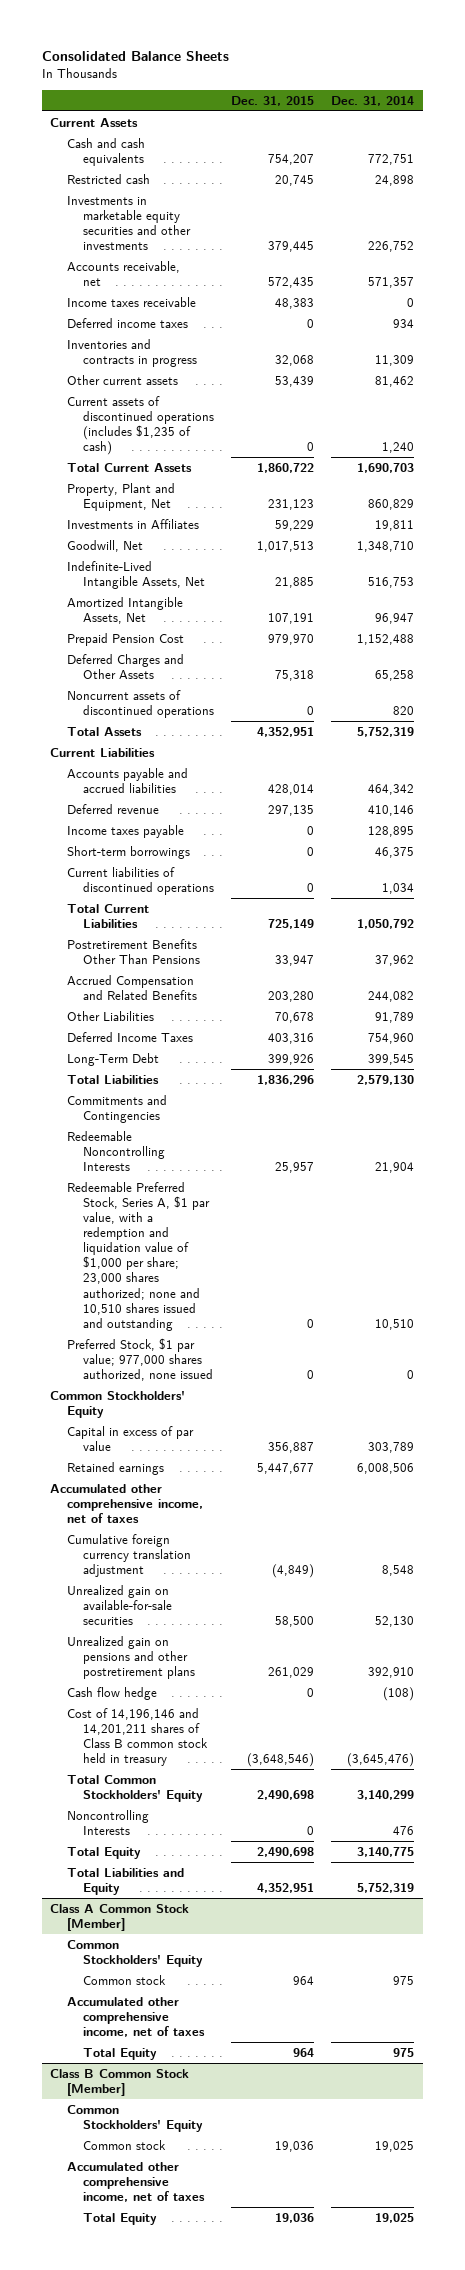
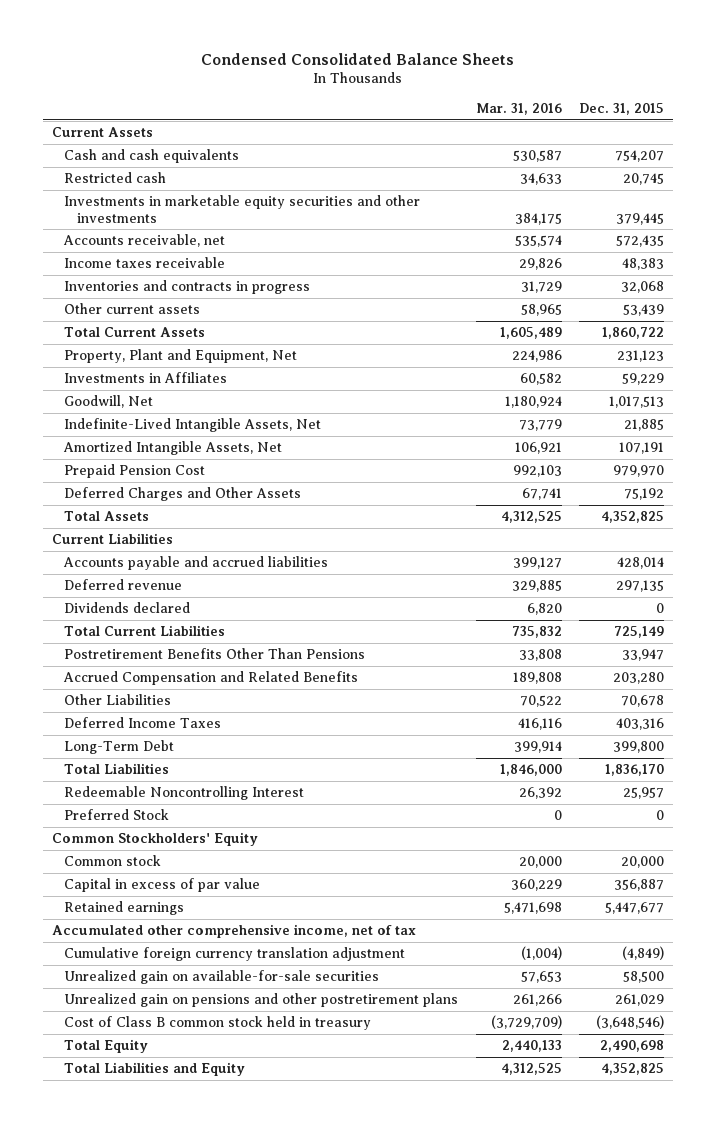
[41,50,229,61] Consolidated Balance Sheets -> [200,52,514,65] Condensed Consolidated Balance Sheets
[331,95,415,106] Dec. 31, 2014 -> none
none -> [475,103,562,116] Mar. 31, 2016
[66,317,188,328] Deferred income taxes -> none
[66,395,214,456] Current assets of discontinued operations (includes $1,235 of cash) -> none
[66,689,214,718] Noncurrent assets of discontinued operations -> none
[275,669,315,681] 75,318 -> [623,488,664,501] 75,192
[257,726,315,737] 4,352,951 -> [600,511,664,524] 4,352,825
[66,824,184,838] Income taxes payable -> none
[66,845,190,859] Short-term borrowings -> none
[66,866,214,895] Current liabilities of discontinued operations -> none
none -> [64,602,191,614] Dividends declared
[66,1094,167,1123] Commitments and Contingencies -> none
[66,1181,210,1331] Redeemable Preferred Stock, Series A, $1 par value, with a redemption and liquidation value of $1,000 per share; 23,000 shares authorized; none and 10,510 shares issued and outstanding -> none
[268,1053,315,1065] 399,926 -> [612,741,664,754] 399,800
[257,1074,315,1085] 1,836,296 -> [604,764,664,777] 1,836,170
[66,1130,165,1171] Redeemable Noncontrolling Interests -> [64,786,305,801] Redeemable Noncontrolling Interest
[66,1337,213,1381] Preferred Stock, $1 par value; 977,000 shares authorized, none issued -> [64,809,170,821] Preferred Stock
none -> [64,855,162,867] Common stock
[50,1483,203,1523] Accumulated other comprehensive income, net of taxes -> [51,924,416,939] Accumulated other comprehensive income, net of tax
[66,1686,157,1700] Cash flow hedge -> none
[66,1774,203,1802] Total Common Stockholders' Equity -> none
[66,1809,149,1835] Noncontrolling Interests -> none
[66,1707,208,1767] Cost of 14,196,146 and 14,201,211 shares of Class B common stock held in treasury -> [64,1016,372,1031] Cost of Class B common stock held in treasury
[50,1903,190,1931] Class A Common Stock [Member] -> none
[66,1939,203,1967] Common Stockholders' Equity -> none
[82,1974,166,1985] Common stock -> none
[66,1996,205,2037] Accumulated other comprehensive income, net of taxes -> none
[82,2047,157,2060] Total Equity -> none
[50,2068,190,2096] Class B Common Stock [Member] -> none
[66,2104,203,2132] Common Stockholders' Equity -> none
[82,2139,166,2150] Common stock -> none
[66,2161,205,2202] Accumulated other comprehensive income, net of taxes -> none
[82,2212,157,2225] Total Equity -> none
[257,1882,315,1893] 4,352,951 -> [600,1063,664,1076] 4,352,825

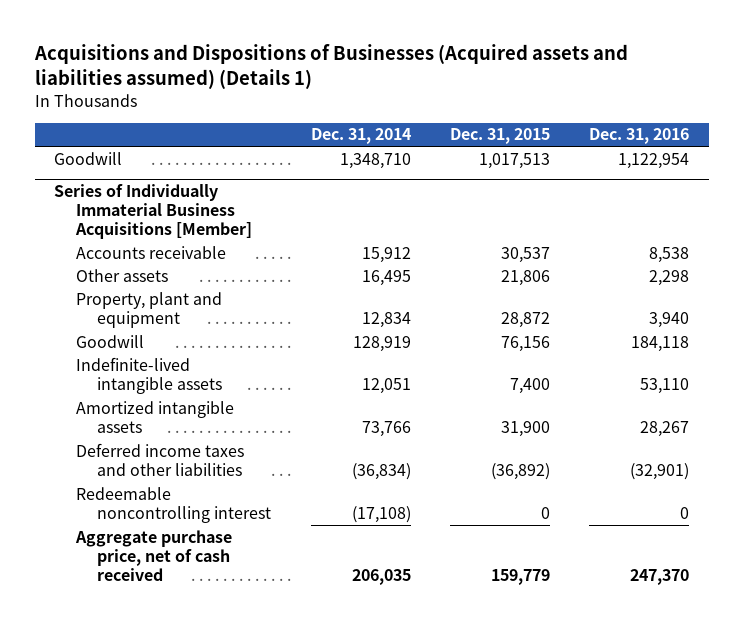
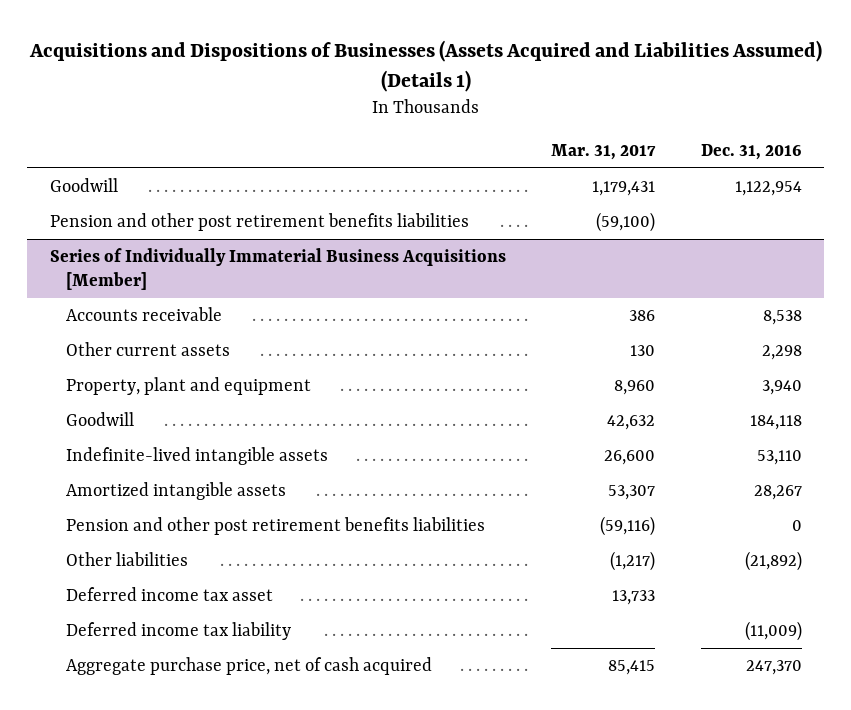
[33,43,628,89] Acquisitions and Dispositions of Businesses (Acquired assets and liabilities assumed) (Details 1) -> [28,40,822,93] Acquisitions and Dispositions of Businesses (Assets Acquired and Liabilities Assumed) (Details 1)
[310,128,411,145] Dec. 31, 2014 -> none
[449,128,550,145] Dec. 31, 2015 -> none
none -> [551,143,657,160] Mar. 31, 2017
none -> [49,213,469,232] Pension and other post retirement benefits liabilities
[75,268,168,282] Other assets -> [65,342,230,357] Other current assets
[75,486,272,523] Redeemable noncontrolling interest -> none
none -> [65,517,485,536] Pension and other post retirement benefits liabilities
[75,442,244,476] Deferred income taxes and other liabilities -> [65,552,188,567] Other liabilities
[630,462,690,480] (32,901) -> [744,551,802,572] (21,892)
none -> [65,587,273,602] Deferred income tax asset
none -> [65,622,291,641] Deferred income tax liability
[74,529,232,581] Aggregate purchase price, net of cash received -> [65,657,432,676] Aggregate purchase price, net of cash acquired

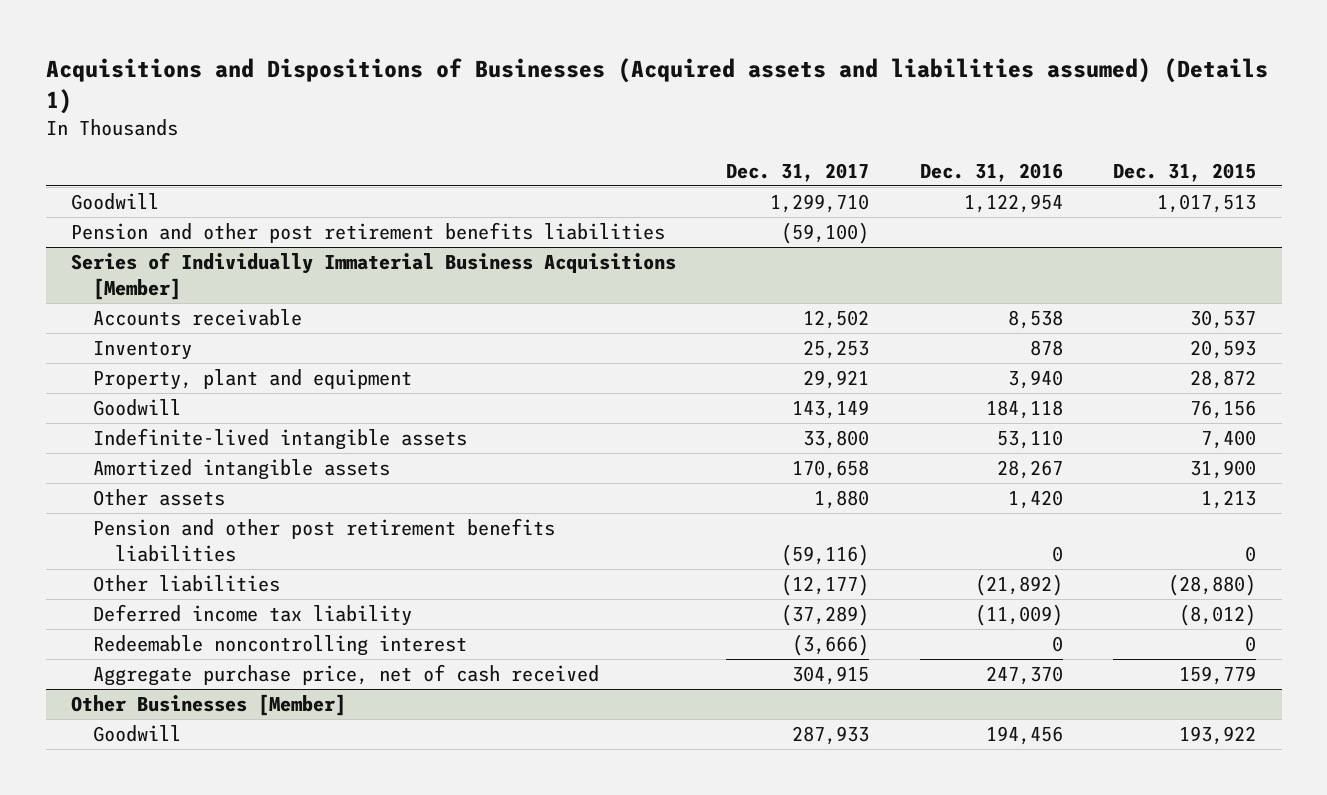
[28,40,822,93] Acquisitions and Dispositions of Businesses (Assets Acquired and Liabilities Assumed) (Details 1) -> [45,57,1268,115] Acquisitions and Dispositions of Businesses (Acquired assets and liabilities assumed) (Details 1)
[551,143,657,160] Mar. 31, 2017 -> none
none -> [726,162,870,182] Dec. 31, 2017
none -> [1113,162,1257,182] Dec. 31, 2015
[65,342,230,357] Other current assets -> none
none -> [93,341,193,361] Inventory
none -> [93,489,226,507] Other assets
[65,587,273,602] Deferred income tax asset -> none
none -> [93,635,468,657] Redeemable noncontrolling interest
[65,657,432,676] Aggregate purchase price, net of cash acquired -> [93,664,600,687] Aggregate purchase price, net of cash received
none -> [70,694,346,717] Other Businesses [Member]
none -> [93,725,182,743] Goodwill

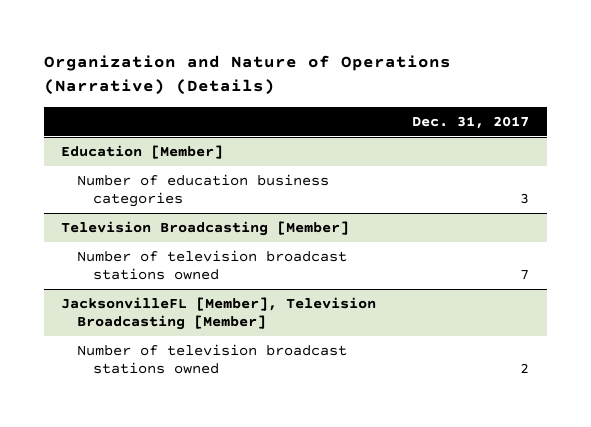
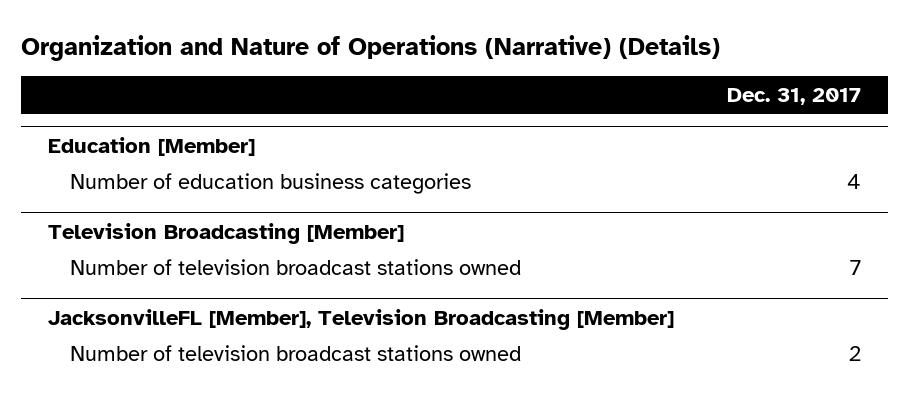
[520,192,530,204] 3 -> [847,173,862,189] 4

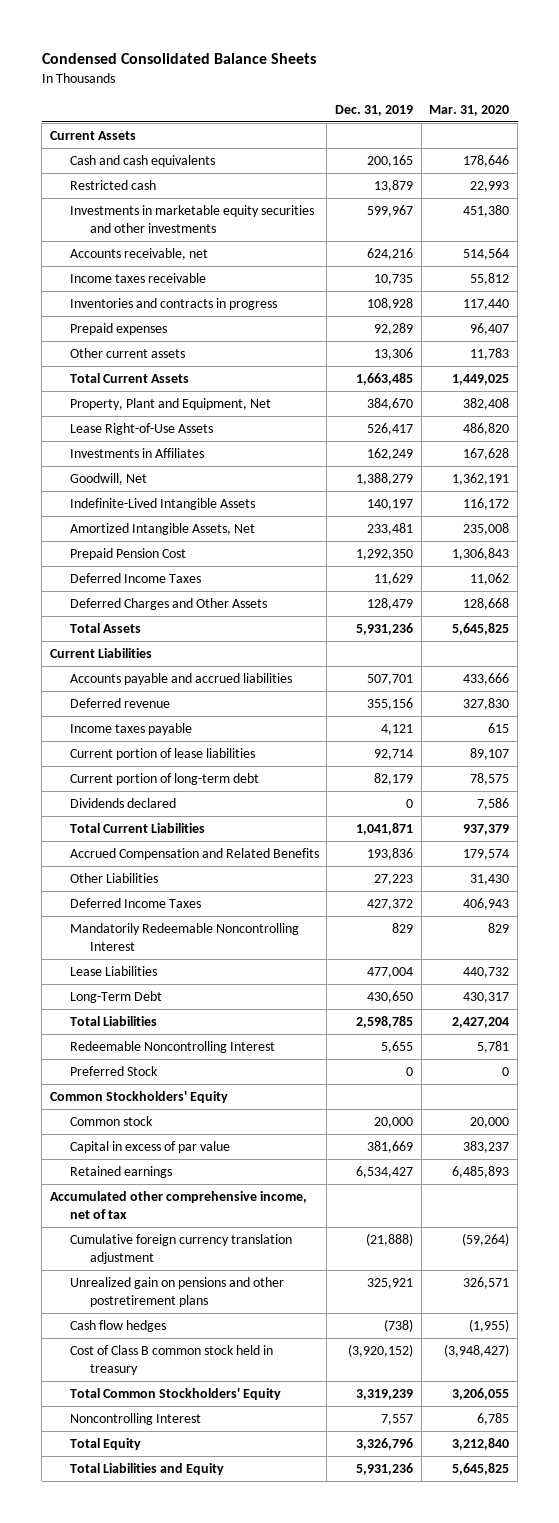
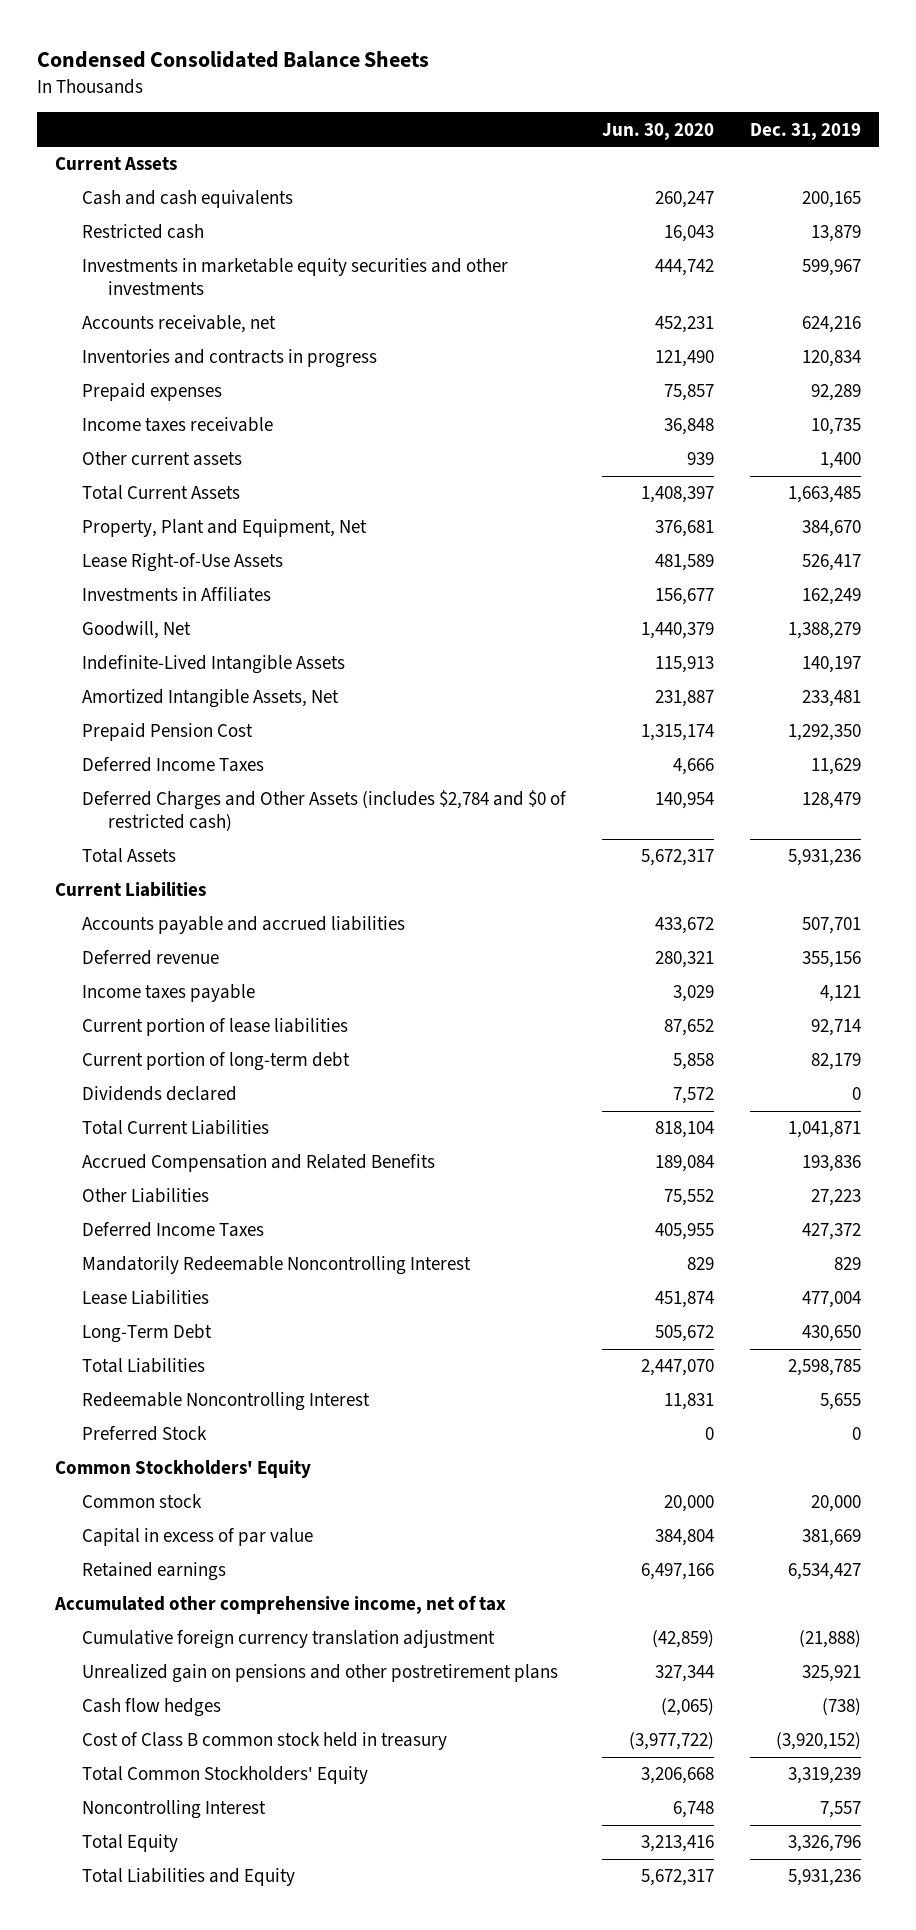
[429,104,510,116] Mar. 31, 2020 -> none
none -> [601,122,714,140] Jun. 30, 2020
[367,298,414,311] 108,928 -> [801,350,861,368] 120,834
[69,273,206,284] Income taxes receivable -> [81,417,273,433] Income taxes receivable
[374,348,414,361] 13,306 -> [819,452,861,470] 1,400
[69,598,267,611] Deferred Charges and Other Assets -> [81,790,567,833] Deferred Charges and Other Assets (includes $2,784 and $0 of restricted cash)

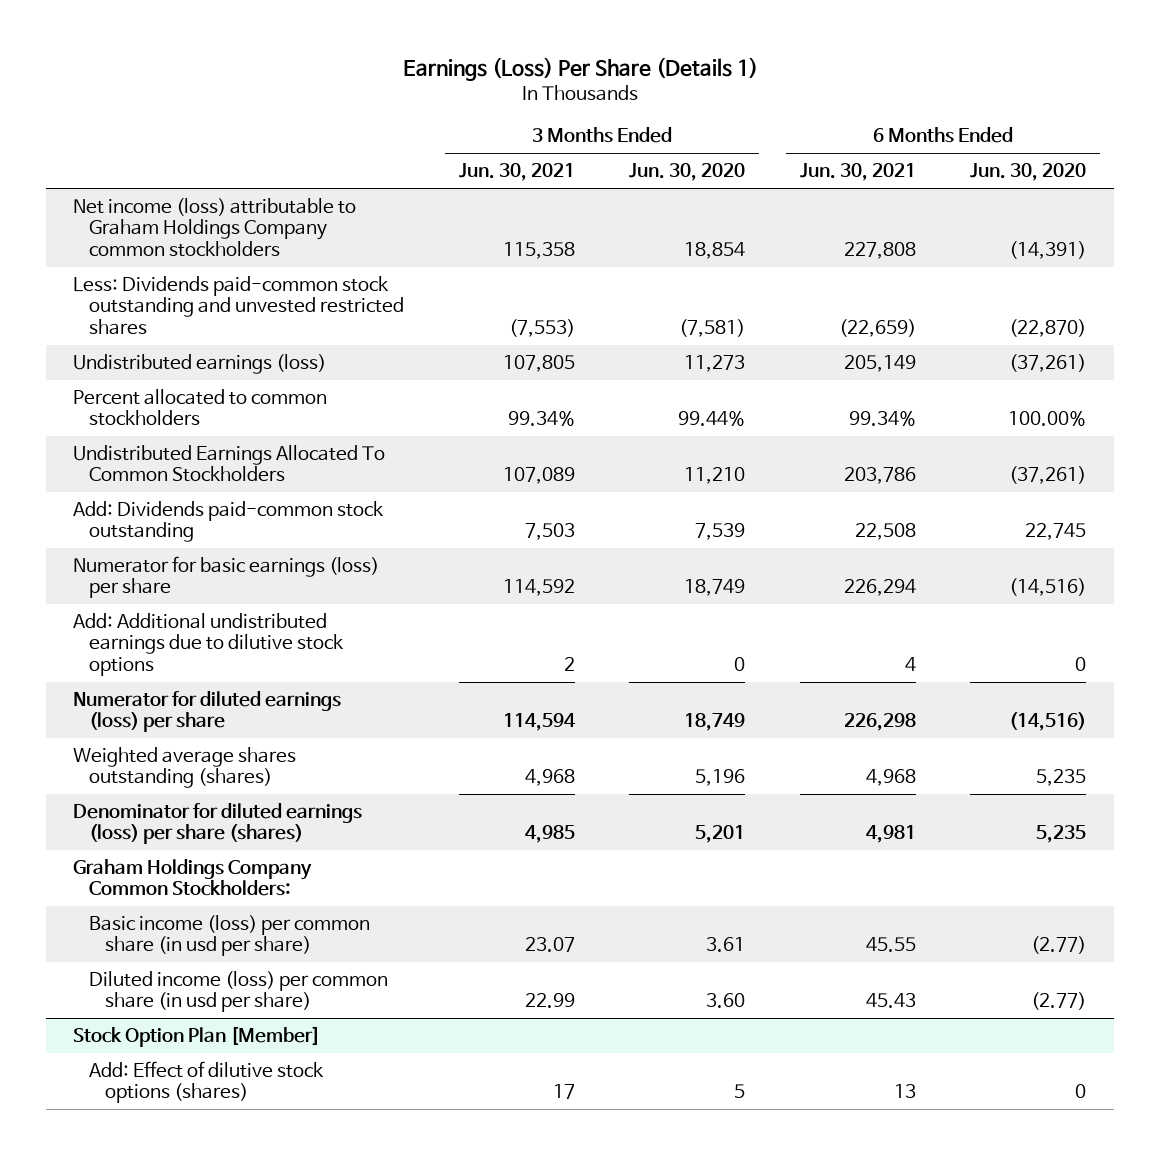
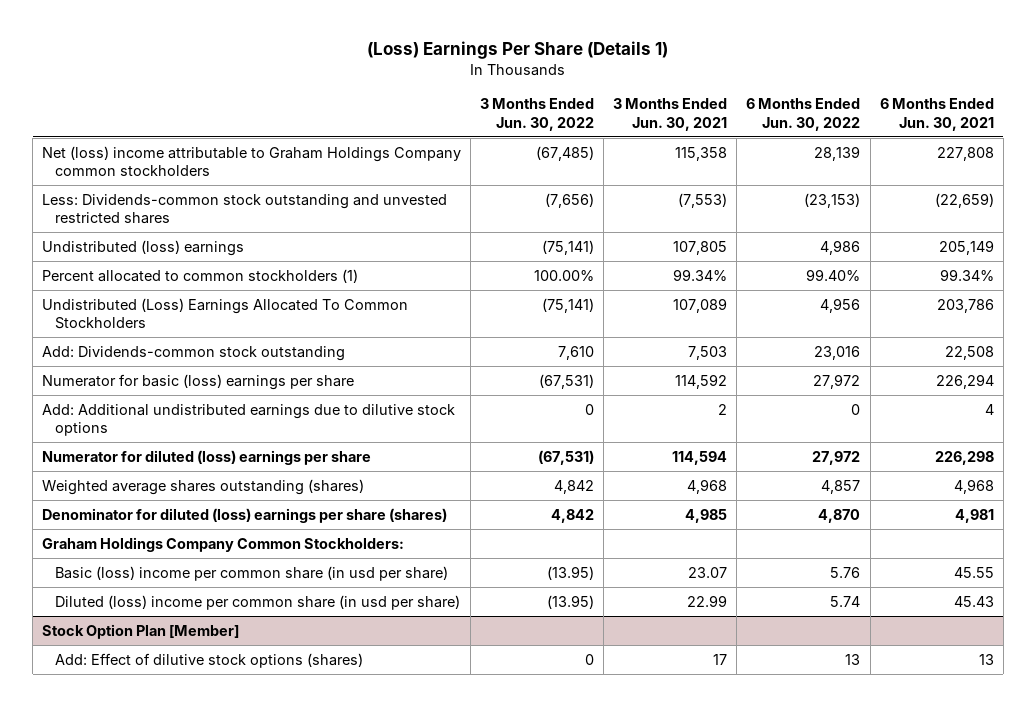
[402,56,758,81] Earnings (Loss) Per Share (Details 1) -> [366,41,668,60] (Loss) Earnings Per Share (Details 1)
[629,163,746,182] Jun. 30, 2020 -> none
[970,163,1087,182] Jun. 30, 2020 -> none
none -> [480,98,595,131] 3 Months Ended Jun. 30, 2022
none -> [746,98,861,131] 6 Months Ended Jun. 30, 2022
[73,198,357,257] Net income (loss) attributable to Graham Holdings Company common stockholders -> [42,145,462,177] Net (loss) income attributable to Graham Holdings Company common stockholders
[73,276,405,335] Less: Dividends paid-common stock outstanding and unvested restricted shares -> [42,193,448,225] Less: Dividends-common stock outstanding and unvested restricted shares
[73,354,327,375] Undistributed earnings (loss) -> [42,239,245,256] Undistributed (loss) earnings
[73,389,328,427] Percent allocated to common stockholders -> [42,268,359,283] Percent allocated to common stockholders (1)
[73,445,386,483] Undistributed Earnings Allocated To Common Stockholders -> [42,297,409,330] Undistributed (Loss) Earnings Allocated To Common Stockholders
[73,501,385,543] Add: Dividends paid-common stock outstanding -> [42,345,346,361] Add: Dividends-common stock outstanding
[73,556,380,599] Numerator for basic earnings (loss) per share -> [42,373,355,390] Numerator for basic (loss) earnings per share
[73,691,342,733] Numerator for diluted earnings (loss) per share -> [42,449,372,465] Numerator for diluted (loss) earnings per share
[73,803,363,845] Denominator for diluted earnings (loss) per share (shares) -> [42,507,448,523] Denominator for diluted (loss) earnings per share (shares)
[89,915,371,957] Basic income (loss) per common share (in usd per share) -> [55,565,449,581] Basic (loss) income per common share (in usd per share)
[89,971,389,1013] Diluted income (loss) per common share (in usd per share) -> [55,594,461,610] Diluted (loss) income per common share (in usd per share)

